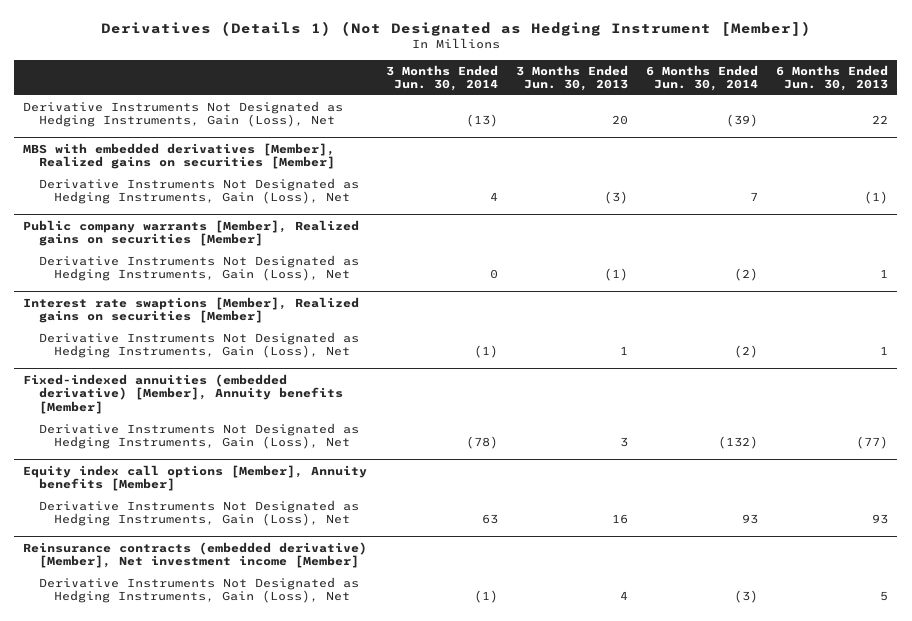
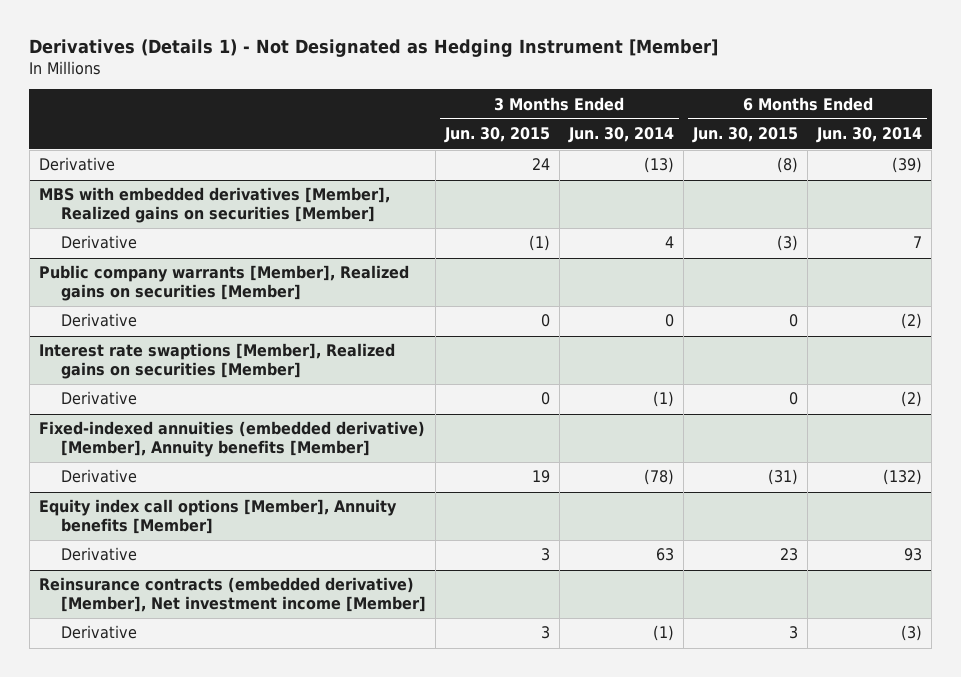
[100,20,811,36] Derivatives (Details 1) (Not Designated as Hedging Instrument [Member]) -> [29,39,719,58] Derivatives (Details 1) - Not Designated as Hedging Instrument [Member]
[515,64,628,92] 3 Months Ended Jun. 30, 2013 -> none
[776,64,889,92] 6 Months Ended Jun. 30, 2013 -> none
none -> [443,127,550,144] Jun. 30, 2015
none -> [691,127,798,144] Jun. 30, 2015
[23,100,344,128] Derivative Instruments Not Designated as Hedging Instruments, Gain (Loss), Net -> [38,157,115,172] Derivative
[38,177,359,205] Derivative Instruments Not Designated as Hedging Instruments, Gain (Loss), Net -> [60,235,137,250] Derivative
[38,254,359,282] Derivative Instruments Not Designated as Hedging Instruments, Gain (Loss), Net -> [60,313,137,328] Derivative
[38,331,359,359] Derivative Instruments Not Designated as Hedging Instruments, Gain (Loss), Net -> [60,391,137,406] Derivative
[38,422,359,450] Derivative Instruments Not Designated as Hedging Instruments, Gain (Loss), Net -> [60,469,137,484] Derivative
[38,499,359,527] Derivative Instruments Not Designated as Hedging Instruments, Gain (Loss), Net -> [60,547,137,562] Derivative
[38,576,359,604] Derivative Instruments Not Designated as Hedging Instruments, Gain (Loss), Net -> [60,625,137,640] Derivative

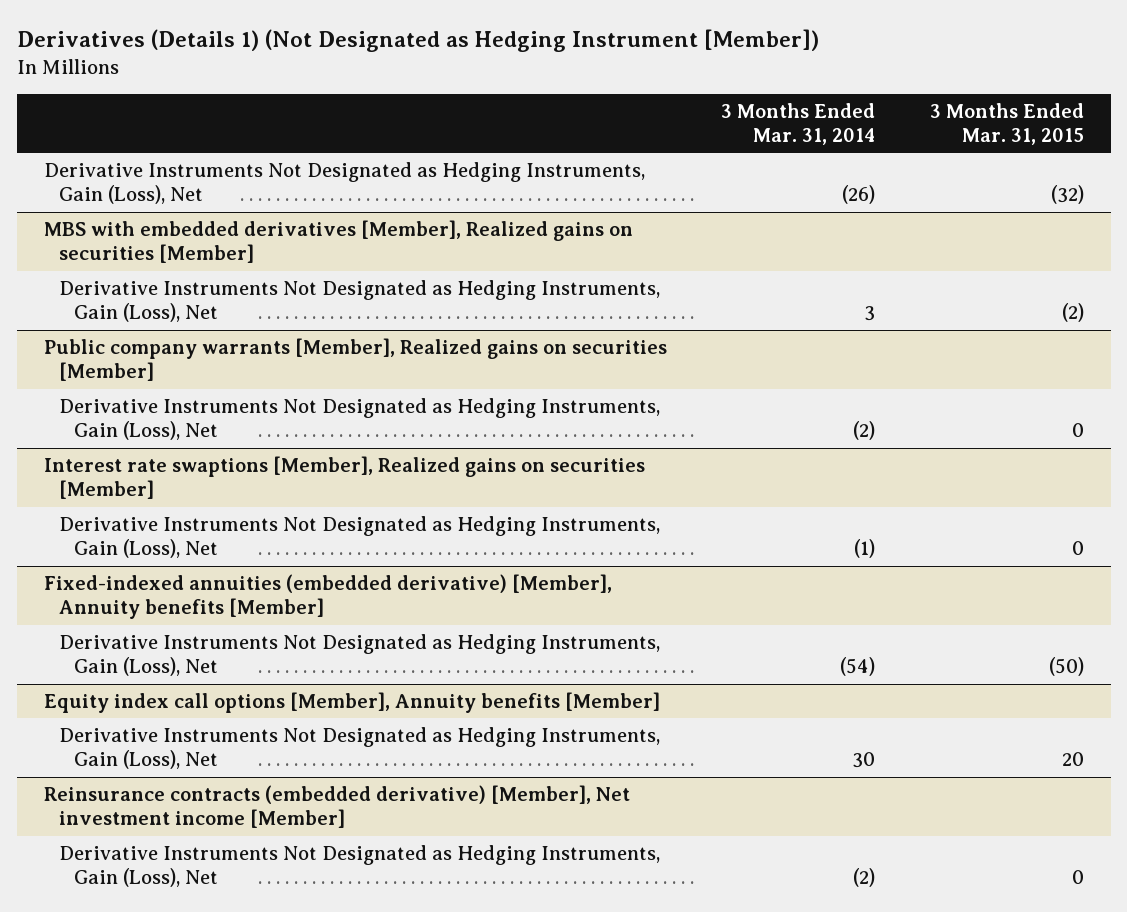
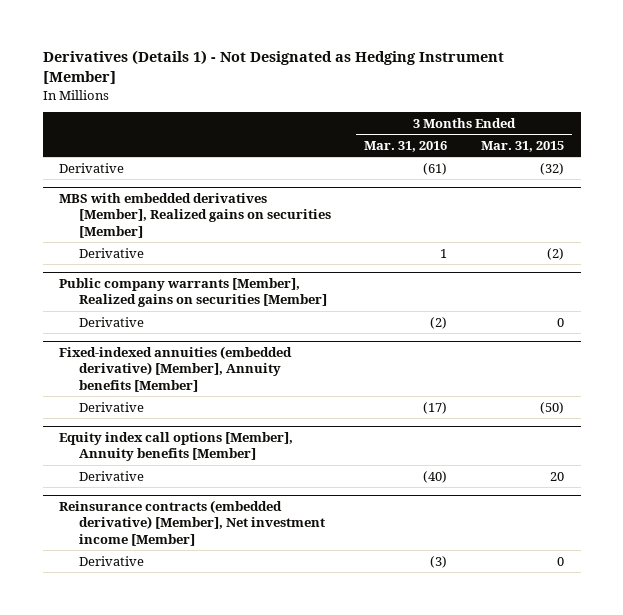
[16,29,819,53] Derivatives (Details 1) (Not Designated as Hedging Instrument [Member]) -> [42,50,504,85] Derivatives (Details 1) - Not Designated as Hedging Instrument [Member]
[721,102,876,145] 3 Months Ended Mar. 31, 2014 -> none
none -> [364,140,448,152] Mar. 31, 2016
[43,161,645,205] Derivative Instruments Not Designated as Hedging Instruments, Gain (Loss), Net -> [59,162,125,173] Derivative
[58,279,660,323] Derivative Instruments Not Designated as Hedging Instruments, Gain (Loss), Net -> [78,247,144,258] Derivative
[43,455,645,500] Interest rate swaptions [Member], Realized gains on securities [Member] -> none
[58,515,660,559] Derivative Instruments Not Designated as Hedging Instruments, Gain (Loss), Net -> none
[58,397,660,441] Derivative Instruments Not Designated as Hedging Instruments, Gain (Loss), Net -> [78,316,144,327] Derivative
[58,633,660,677] Derivative Instruments Not Designated as Hedging Instruments, Gain (Loss), Net -> [78,401,144,412] Derivative
[58,726,660,770] Derivative Instruments Not Designated as Hedging Instruments, Gain (Loss), Net -> [78,470,144,481] Derivative
[58,844,660,888] Derivative Instruments Not Designated as Hedging Instruments, Gain (Loss), Net -> [78,555,144,566] Derivative

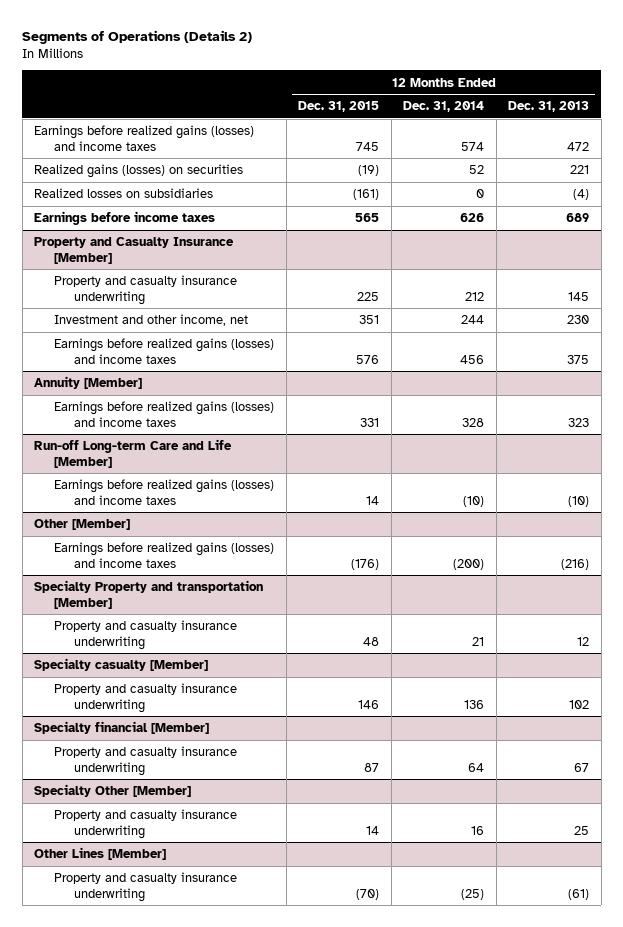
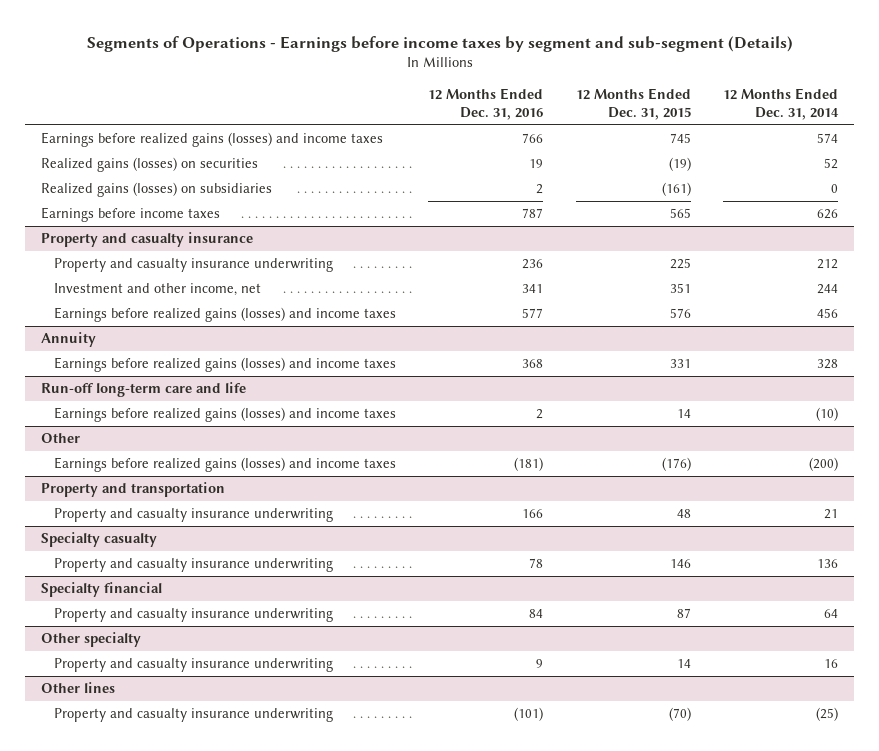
[22,30,253,45] Segments of Operations (Details 2) -> [86,35,793,52] Segments of Operations - Earnings before income taxes by segment and sub-segment (Details)
[508,101,590,113] Dec. 31, 2013 -> none
none -> [428,88,544,120] 12 Months Ended Dec. 31, 2016
[34,188,214,199] Realized losses on subsidiaries -> [41,182,273,198] Realized gains (losses) on subsidiaries
[34,237,235,264] Property and Casualty Insurance [Member] -> [41,232,254,248] Property and casualty insurance
[34,376,143,390] Annuity [Member] -> [41,332,97,348] Annuity
[34,439,233,468] Run-off Long-term Care and Life [Member] -> [41,382,247,398] Run-off long-term care and life
[34,519,131,531] Other [Member] -> [41,433,81,444] Other
[34,580,264,609] Specialty Property and transportation [Member] -> [41,482,226,498] Property and transportation
[34,658,209,672] Specialty casualty [Member] -> [41,532,158,548] Specialty casualty
[34,721,210,735] Specialty financial [Member] -> [41,582,163,598] Specialty financial
[34,784,192,798] Specialty Other [Member] -> [41,632,142,648] Other specialty
[34,847,167,861] Other Lines [Member] -> [41,682,116,694] Other lines

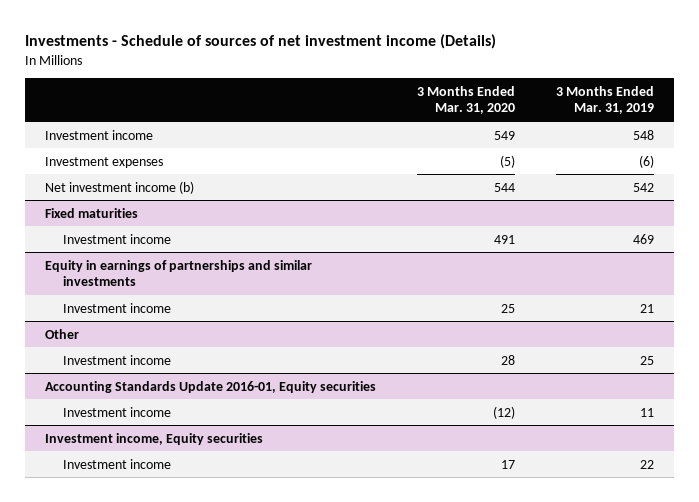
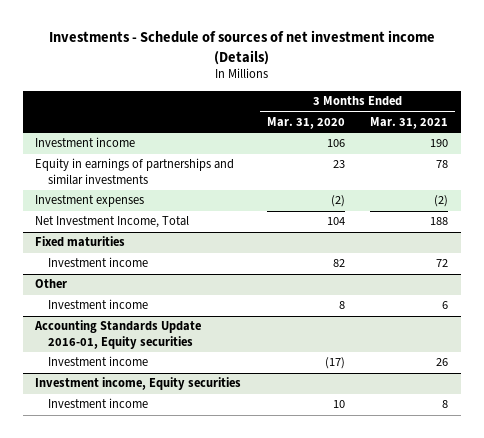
[555,85,654,115] 3 Months Ended Mar. 31, 2019 -> none
none -> [370,117,449,130] Mar. 31, 2021
[493,130,515,140] 549 -> [326,139,345,148] 106
none -> [35,158,235,186] Equity in earnings of partnerships and similar investments
[499,154,515,168] (5) -> [330,195,345,208] (2)
[45,180,195,194] Net investment income (b) -> [35,216,190,229] Net Investment Income, Total
[493,182,515,192] 544 -> [326,217,345,226] 104
[45,259,313,287] Equity in earnings of partnerships and similar investments -> none
[62,302,171,313] Investment income -> none
[493,234,515,244] 491 -> [332,259,345,268] 82
[500,354,515,365] 28 -> [338,301,345,310] 8
[492,405,515,419] (12) -> [324,357,345,370] (17)
[500,459,515,469] 17 -> [332,400,345,409] 10

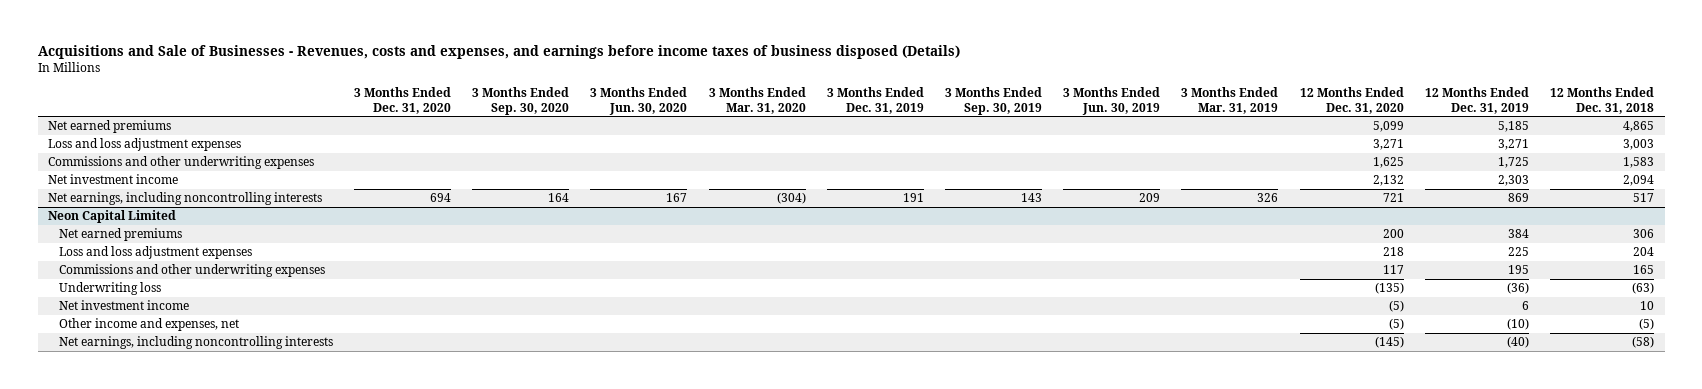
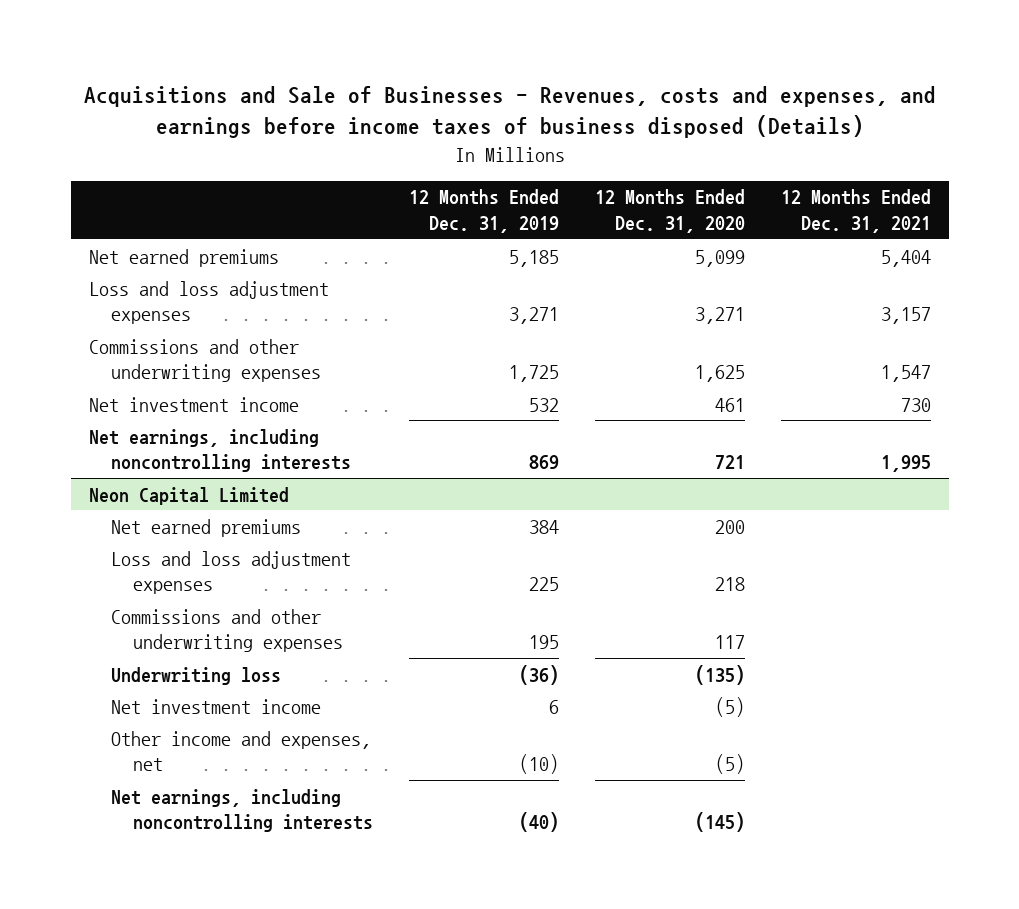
[354,87,452,114] 3 Months Ended Dec. 31, 2020 -> none
[472,87,570,115] 3 Months Ended Sep. 30, 2020 -> none
[590,87,688,115] 3 Months Ended Jun. 30, 2020 -> none
[708,87,806,114] 3 Months Ended Mar. 31, 2020 -> none
[826,87,924,114] 3 Months Ended Dec. 31, 2019 -> none
[944,87,1042,115] 3 Months Ended Sep. 30, 2019 -> none
[1063,87,1161,115] 3 Months Ended Jun. 30, 2019 -> none
[1181,87,1279,114] 3 Months Ended Mar. 31, 2019 -> none
[1549,87,1654,114] 12 Months Ended Dec. 31, 2018 -> none
none -> [780,189,931,234] 12 Months Ended Dec. 31, 2021
[1372,175,1404,187] 2,132 -> [714,397,745,412] 461
[1497,175,1529,187] 2,303 -> [528,397,559,412] 532

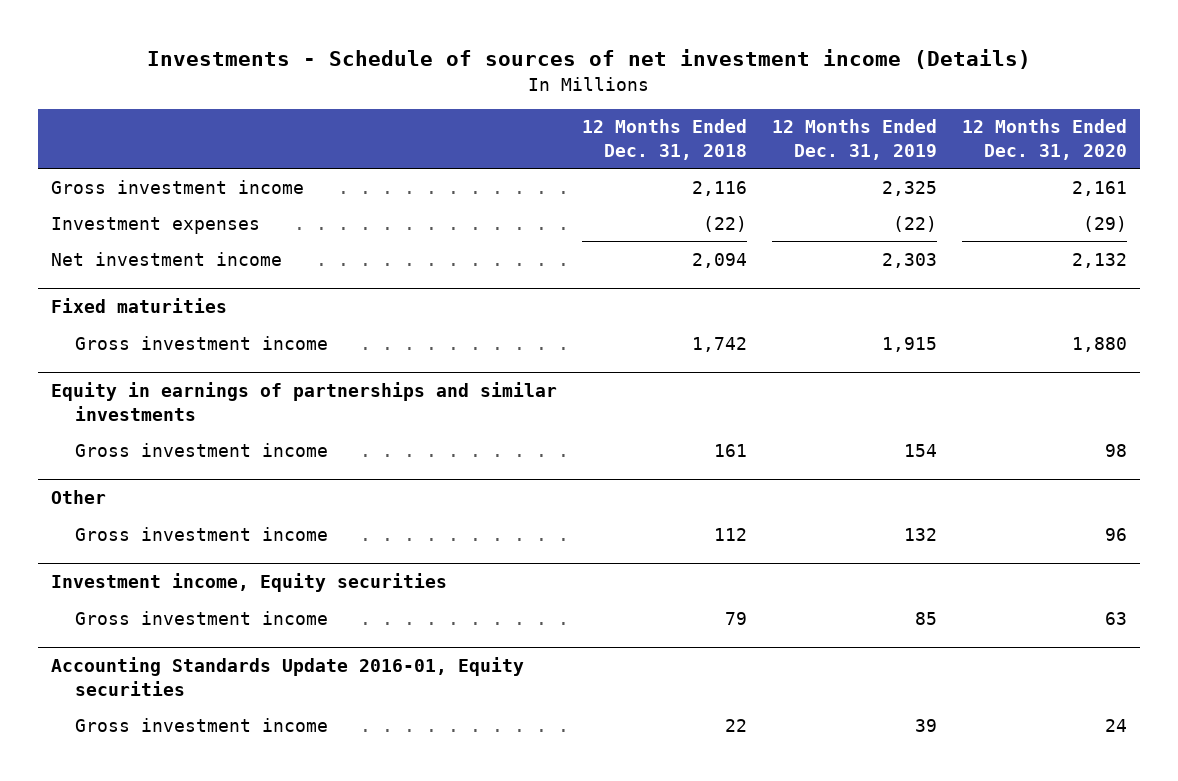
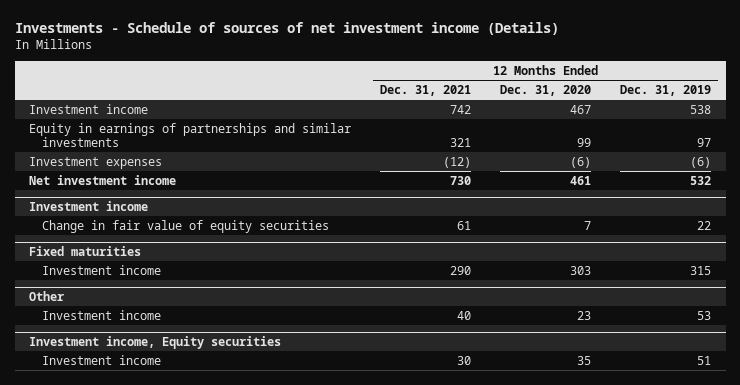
[581,119,747,160] 12 Months Ended Dec. 31, 2018 -> none
none -> [380,85,472,97] Dec. 31, 2021
[50,179,304,194] Gross investment income -> [29,103,149,114] Investment income
[881,180,937,196] 2,325 -> [690,104,712,114] 538
[1072,180,1128,196] 2,161 -> [570,104,592,114] 467
none -> [29,122,352,147] Equity in earnings of partnerships and similar investments
[892,215,937,232] (22) -> [690,156,712,168] (6)
[1083,215,1128,232] (29) -> [570,156,592,168] (6)
[881,252,937,268] 2,303 -> [690,175,712,185] 532
[1072,252,1128,268] 2,132 -> [570,175,592,185] 461
none -> [29,200,149,211] Investment income
none -> [41,219,329,233] Change in fair value of equity securities
[50,382,557,421] Equity in earnings of partnerships and similar investments -> none
[74,442,328,457] Gross investment income -> none
[74,335,328,350] Gross investment income -> [41,264,161,275] Investment income
[881,336,937,352] 1,915 -> [690,265,712,275] 315
[1072,336,1128,352] 1,880 -> [570,265,592,275] 303
[74,526,328,541] Gross investment income -> [41,309,161,320] Investment income
[903,527,937,541] 132 -> [697,310,712,320] 53
[1105,527,1128,541] 96 -> [577,310,592,320] 23
[50,657,524,696] Accounting Standards Update 2016-01, Equity securities -> none
[74,717,328,732] Gross investment income -> none
[74,610,328,625] Gross investment income -> [41,354,161,365] Investment income
[914,611,937,625] 85 -> [697,355,712,365] 51
[1105,611,1128,625] 63 -> [577,355,592,365] 35

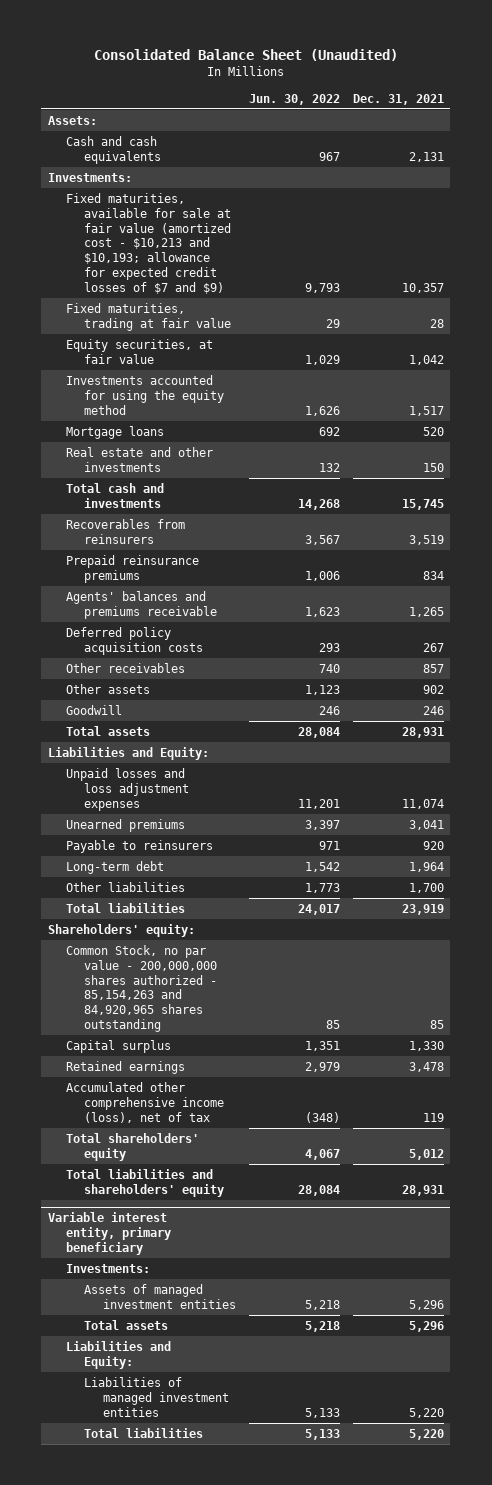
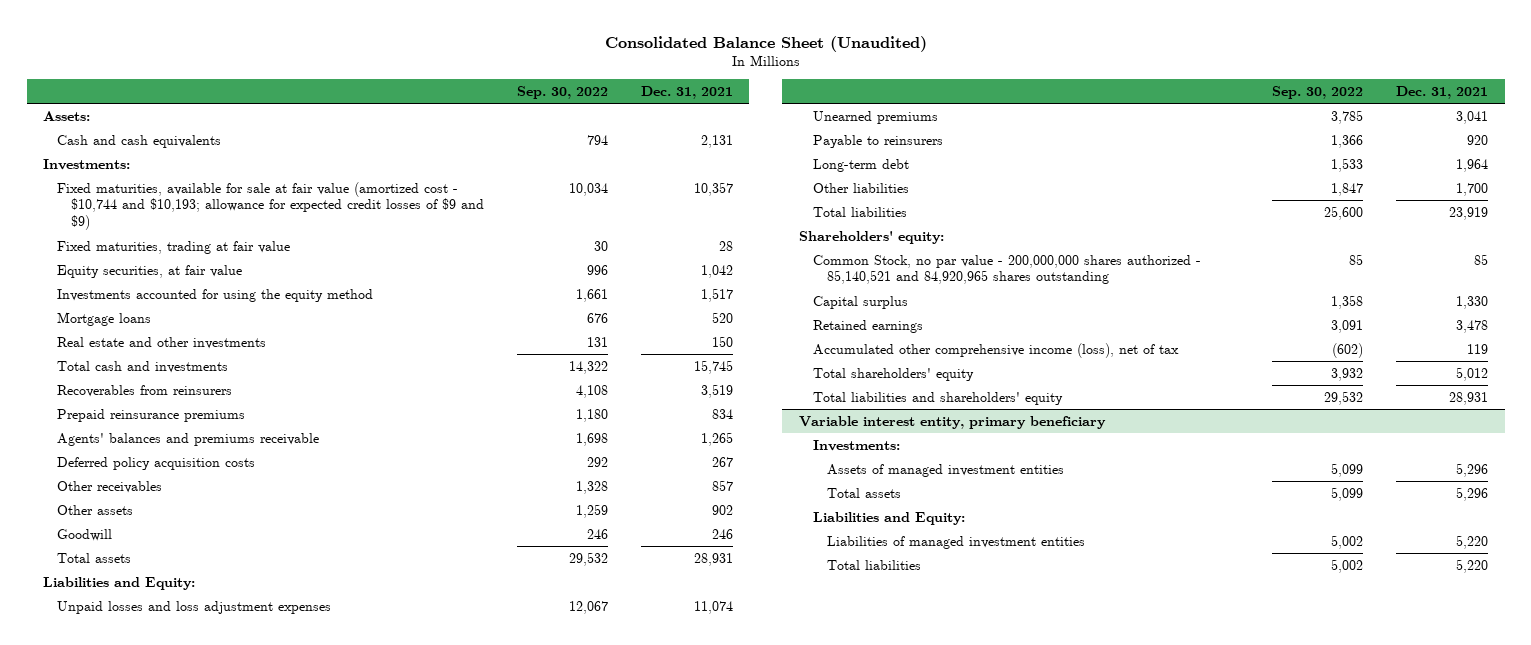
[248,93,340,105] Jun. 30, 2022 -> none
none -> [516,85,608,99] Sep. 30, 2022
[66,192,232,295] Fixed maturities, available for sale at fair value (amortized cost - $10,213 and $10,193; allowance for expected credit losses of $7 and $9) -> [56,181,484,231] Fixed maturities, available for sale at fair value (amortized cost - $10,744 and $10,193; allowance for expected credit losses of $9 and $9)
[66,944,218,1033] Common Stock, no par value - 200,000,000 shares authorized - 85,154,263 and 84,920,965 shares outstanding -> [812,254,1201,285] Common Stock, no par value - 200,000,000 shares authorized - 85,140,521 and 84,920,965 shares outstanding

